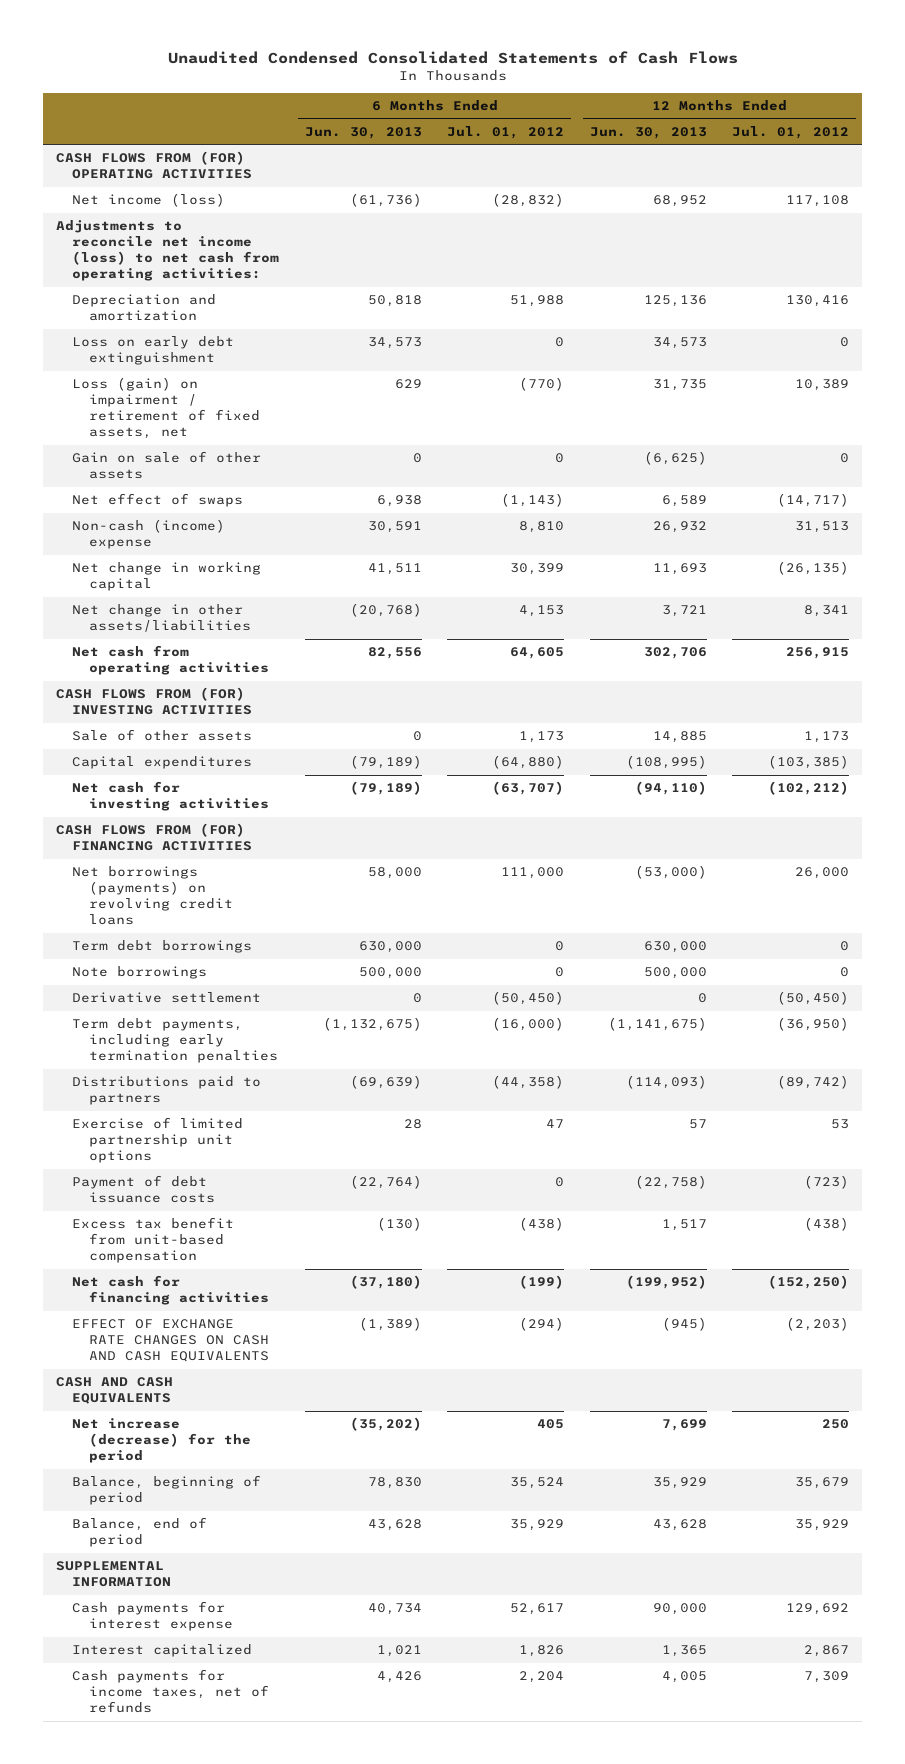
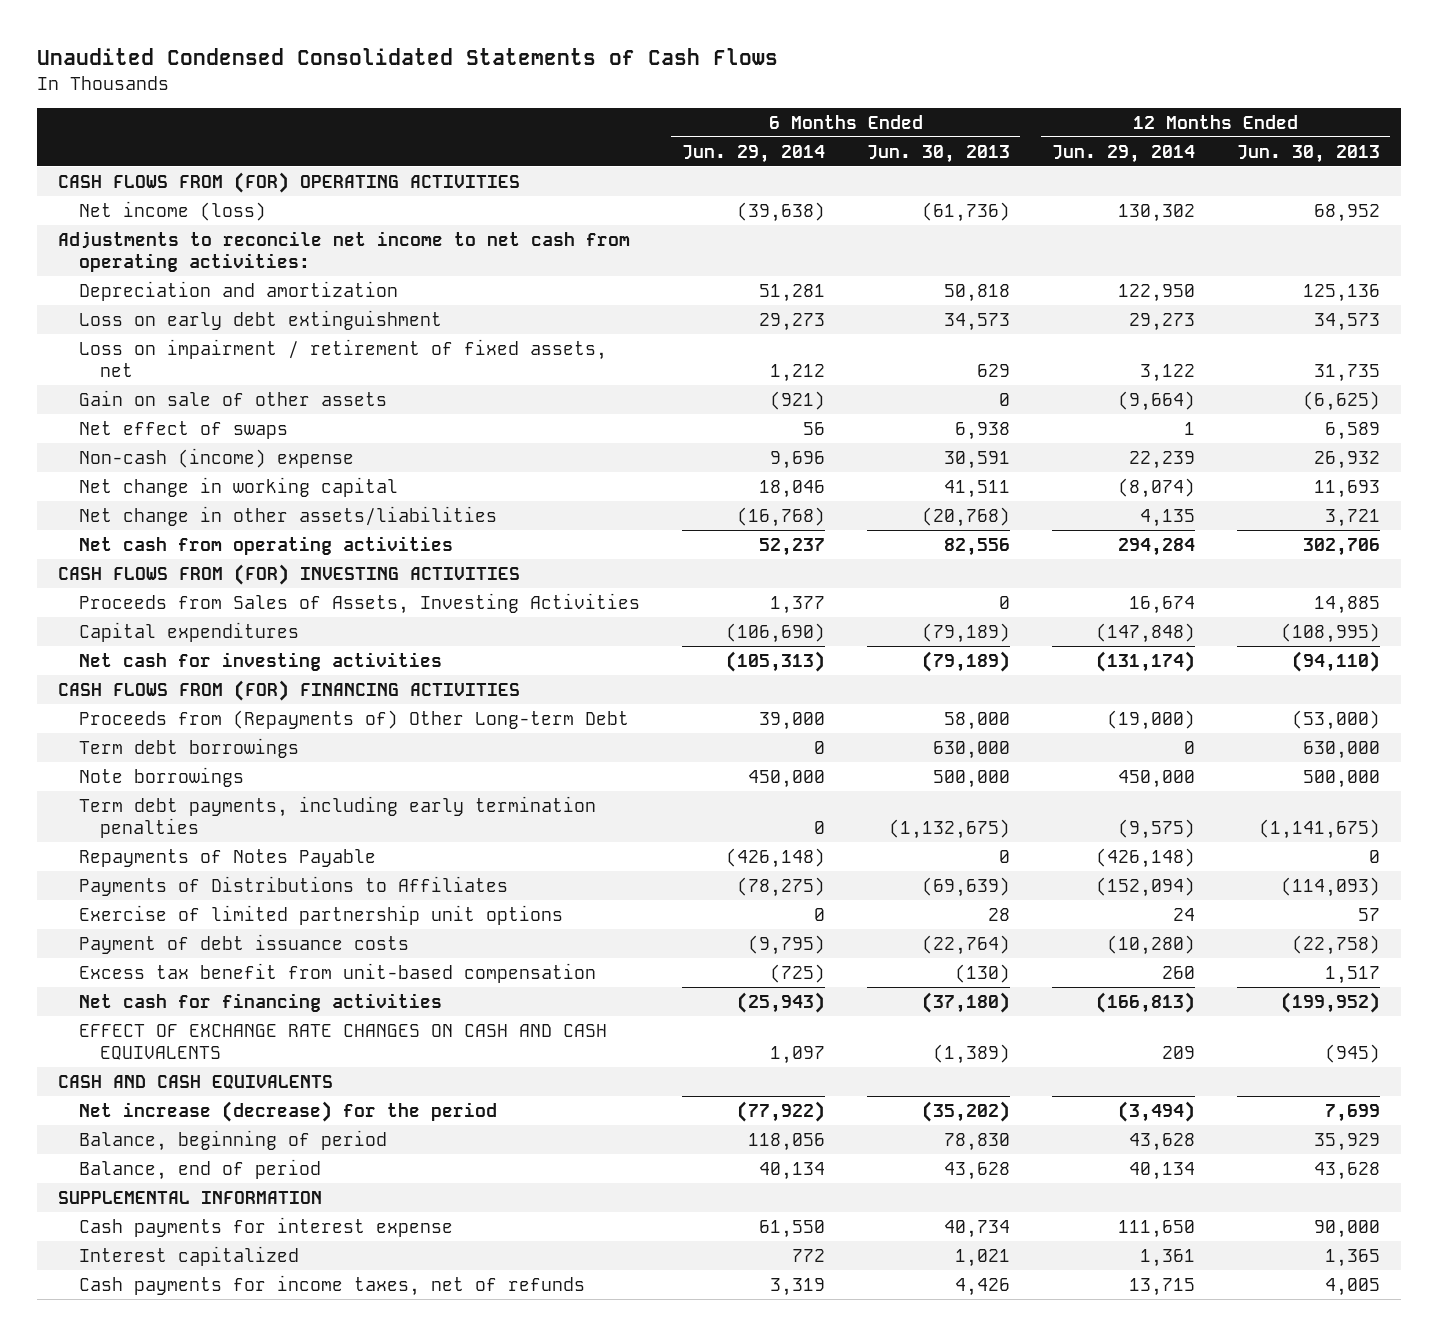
[447,125,565,139] Jul. 01, 2012 -> none
[732,125,850,139] Jul. 01, 2012 -> none
none -> [681,144,825,163] Jun. 29, 2014
none -> [1051,144,1195,163] Jun. 29, 2014
[56,220,280,282] Adjustments to reconcile net income (loss) to net cash from operating activities: -> [58,230,631,272] Adjustments to reconcile net income to net cash from operating activities:
[72,377,260,440] Loss (gain) on impairment / retirement of fixed assets, net -> [78,338,607,377] Loss on impairment / retirement of fixed assets, net
[72,729,253,742] Sale of other assets -> [78,592,640,614] Proceeds from Sales of Assets, Investing Activities
[72,866,233,926] Net borrowings (payments) on revolving credit loans -> [78,709,629,729] Proceeds from (Repayments of) Other Long-term Debt
[72,992,262,1004] Derivative settlement -> none
none -> [78,848,376,867] Repayments of Notes Payable
[72,1076,262,1106] Distributions paid to partners -> [78,875,508,896] Payments of Distributions to Affiliates

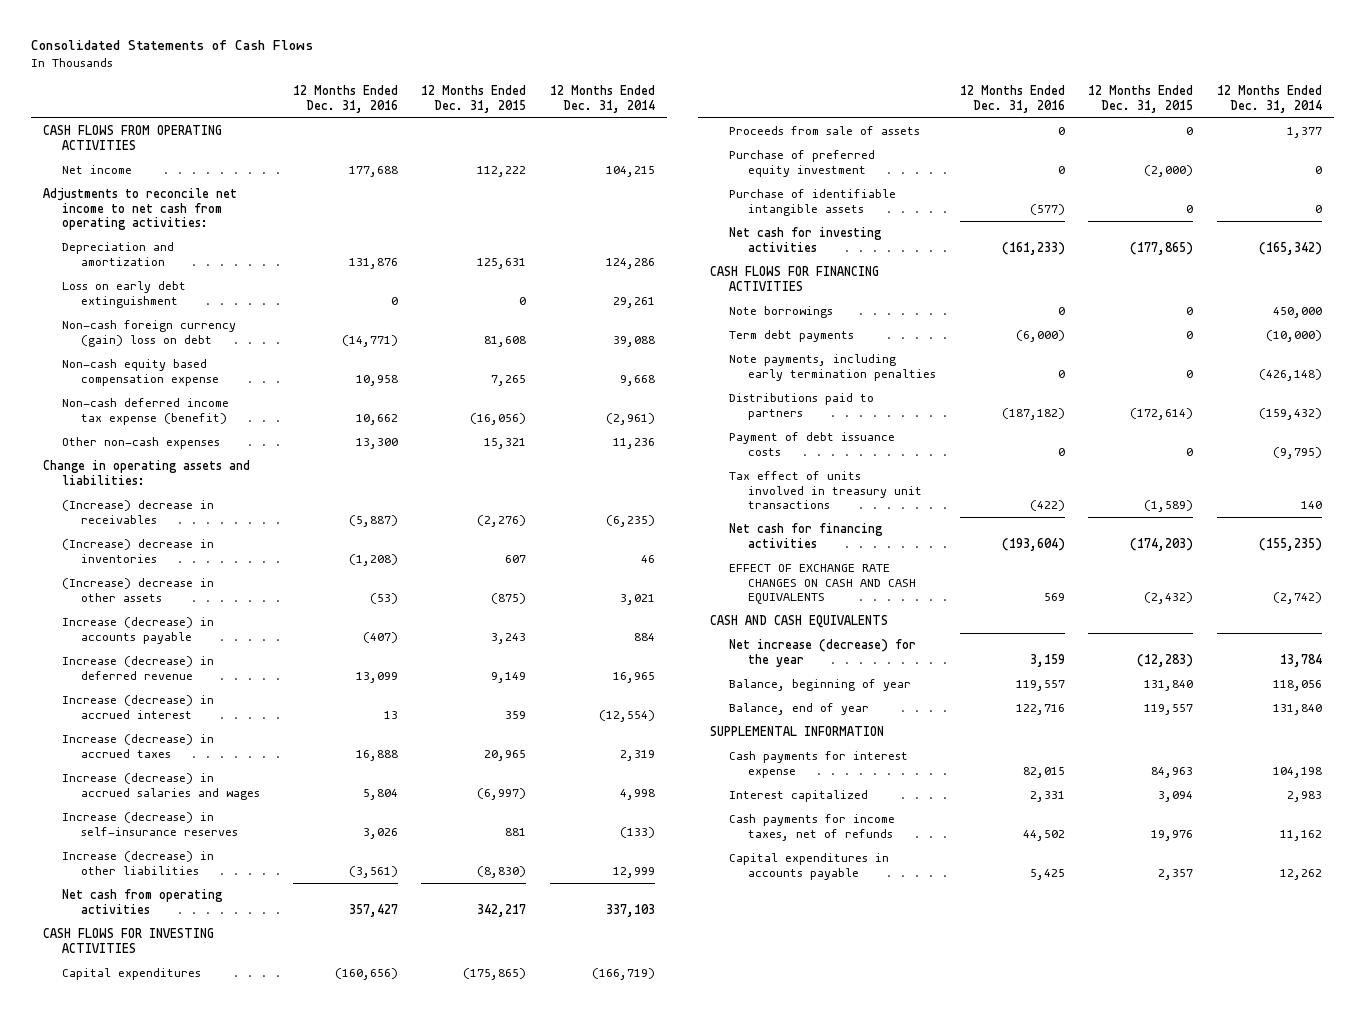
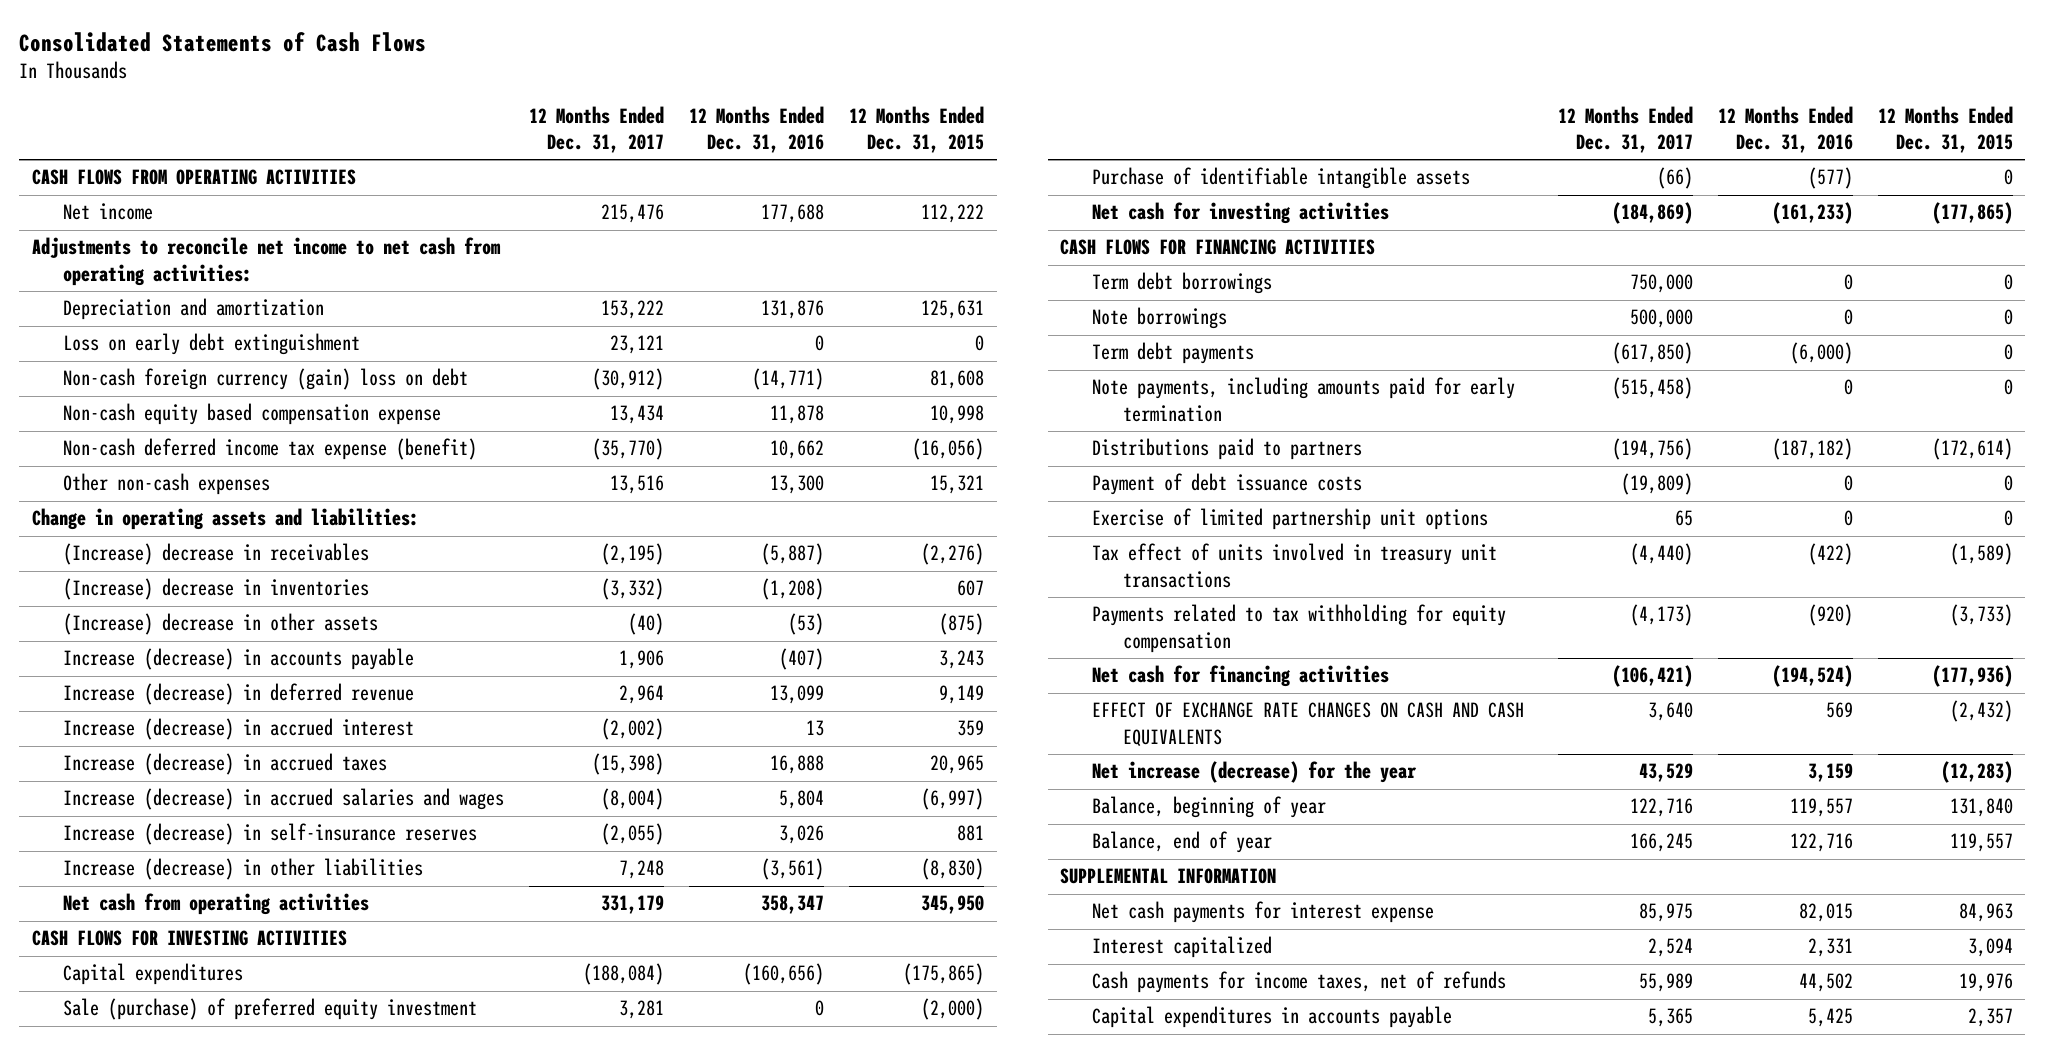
[550,85,656,113] 12 Months Ended Dec. 31, 2014 -> none
none -> [529,106,665,154] 12 Months Ended Dec. 31, 2017
[355,374,398,386] 10,958 -> [770,405,825,425] 11,878
[491,374,527,386] 7,265 -> [930,405,985,425] 10,998
[348,903,398,917] 357,427 -> [761,895,825,915] 358,347
[477,903,527,917] 342,217 -> [921,895,985,915] 345,950
[728,126,920,136] Proceeds from sale of assets -> none
[728,150,875,177] Purchase of preferred equity investment -> [63,998,478,1021] Sale (purchase) of preferred equity investment
none -> [1091,272,1272,295] Term debt borrowings
[728,354,937,381] Note payments, including early termination penalties -> [1091,377,1515,422] Note payments, including amounts paid for early termination
none -> [1091,508,1488,531] Exercise of limited partnership unit options
none -> [1091,604,1506,653] Payments related to tax withholding for equity compensation
[1001,537,1065,551] (193,604) -> [1771,665,1853,688] (194,524)
[1130,537,1194,551] (174,203) -> [1931,665,2013,688] (177,936)
[709,615,888,629] CASH AND CASH EQUIVALENTS -> none
[728,751,908,778] Cash payments for interest expense -> [1091,901,1434,924] Net cash payments for interest expense

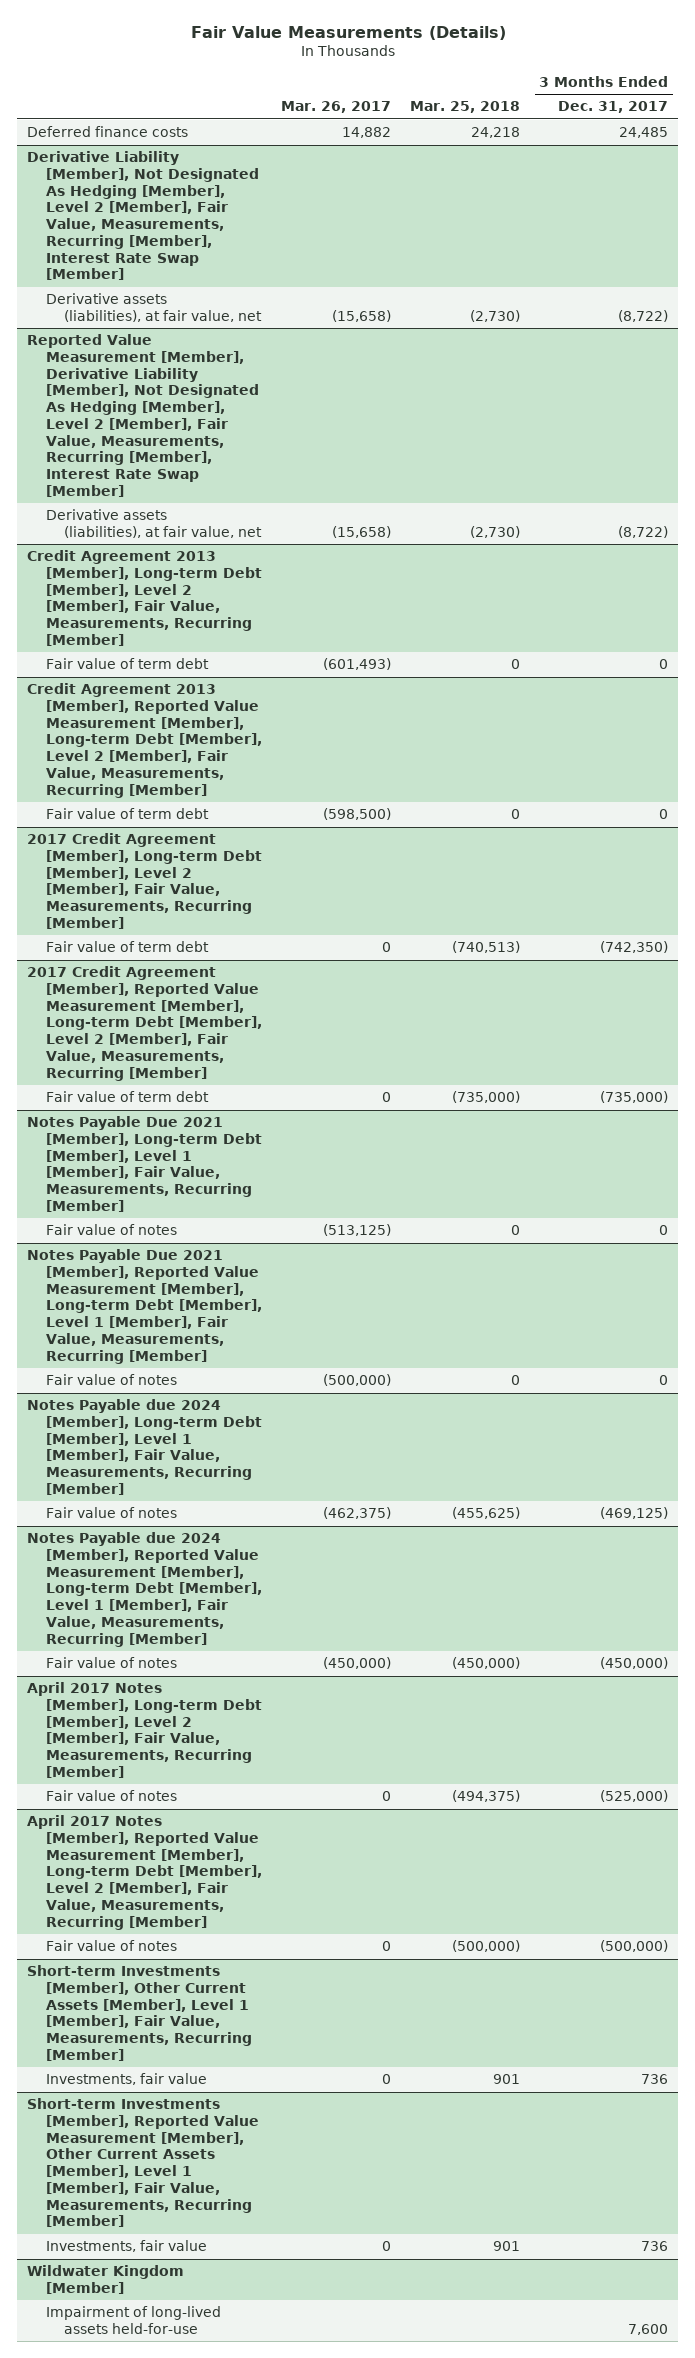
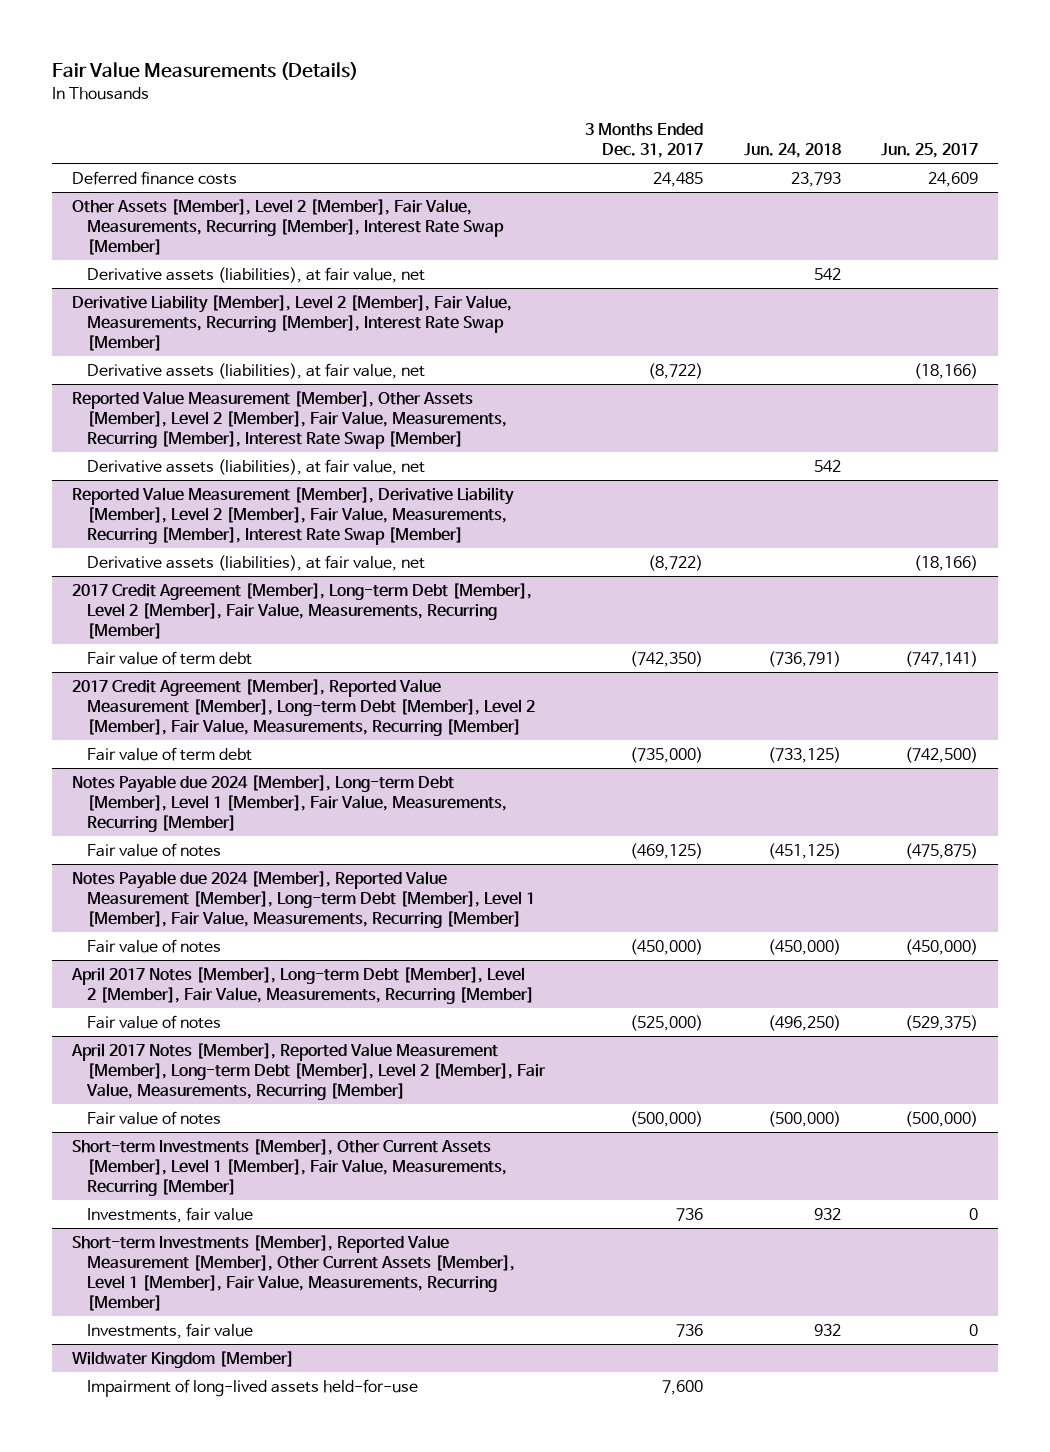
[280,101,391,114] Mar. 26, 2017 -> none
[410,101,521,114] Mar. 25, 2018 -> none
none -> [743,143,841,159] Jun. 24, 2018
none -> [880,143,978,159] Jun. 25, 2017
none -> [72,198,505,256] Other Assets [Member], Level 2 [Member], Fair Value, Measurements, Recurring [Member], Interest Rate Swap [Member]
none -> [87,266,426,283] Derivative assets (liabilities), at fair value, net
[26,151,259,281] Derivative Liability [Member], Not Designated As Hedging [Member], Level 2 [Member], Fair Value, Measurements, Recurring [Member], Interest Rate Swap [Member] -> [72,294,513,352] Derivative Liability [Member], Level 2 [Member], Fair Value, Measurements, Recurring [Member], Interest Rate Swap [Member]
none -> [72,390,508,450] Reported Value Measurement [Member], Other Assets [Member], Level 2 [Member], Fair Value, Measurements, Recurring [Member], Interest Rate Swap [Member]
none -> [87,458,426,475] Derivative assets (liabilities), at fair value, net
[26,334,259,497] Reported Value Measurement [Member], Derivative Liability [Member], Not Designated As Hedging [Member], Level 2 [Member], Fair Value, Measurements, Recurring [Member], Interest Rate Swap [Member] -> [72,486,515,546] Reported Value Measurement [Member], Derivative Liability [Member], Level 2 [Member], Fair Value, Measurements, Recurring [Member], Interest Rate Swap [Member]
[26,550,262,646] Credit Agreement 2013 [Member], Long-term Debt [Member], Level 2 [Member], Fair Value, Measurements, Recurring [Member] -> none
[45,658,209,670] Fair value of term debt -> none
[26,683,262,798] Credit Agreement 2013 [Member], Reported Value Measurement [Member], Long-term Debt [Member], Level 2 [Member], Fair Value, Measurements, Recurring [Member] -> none
[45,808,209,820] Fair value of term debt -> none
[26,1116,262,1212] Notes Payable Due 2021 [Member], Long-term Debt [Member], Level 1 [Member], Fair Value, Measurements, Recurring [Member] -> none
[45,1224,177,1236] Fair value of notes -> none
[26,1249,262,1364] Notes Payable Due 2021 [Member], Reported Value Measurement [Member], Long-term Debt [Member], Level 1 [Member], Fair Value, Measurements, Recurring [Member] -> none
[45,1374,177,1386] Fair value of notes -> none

